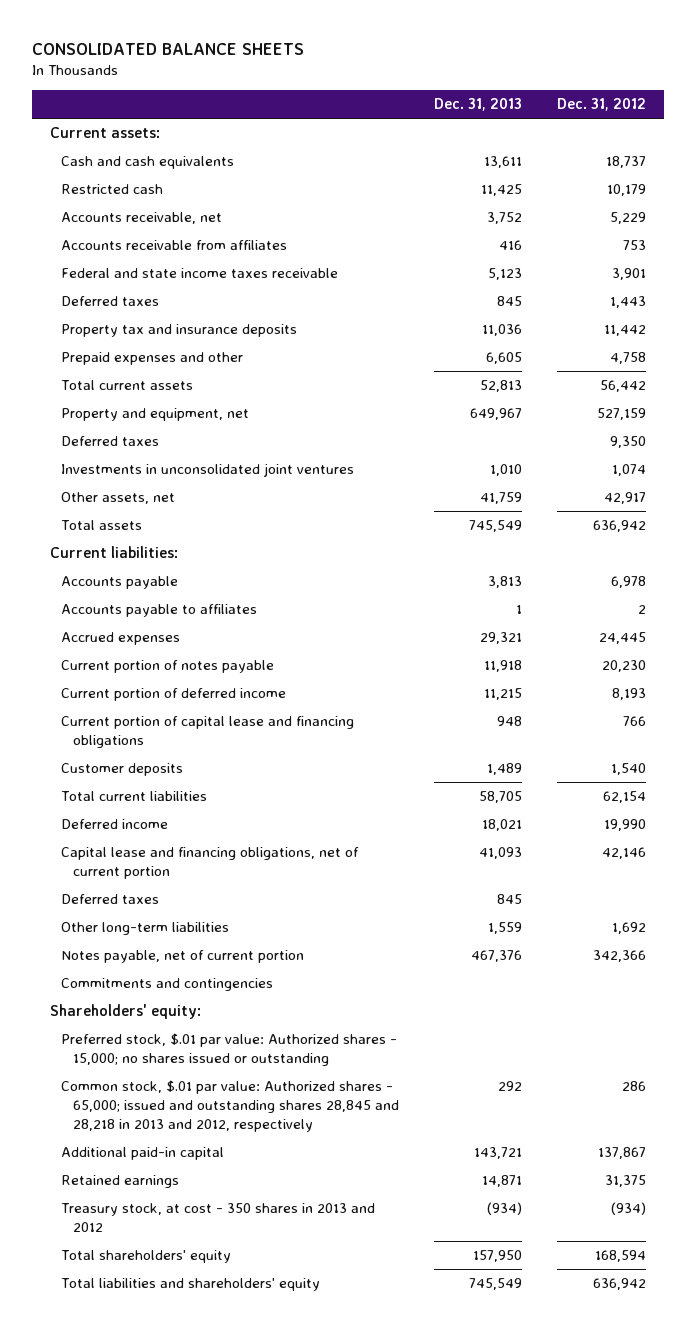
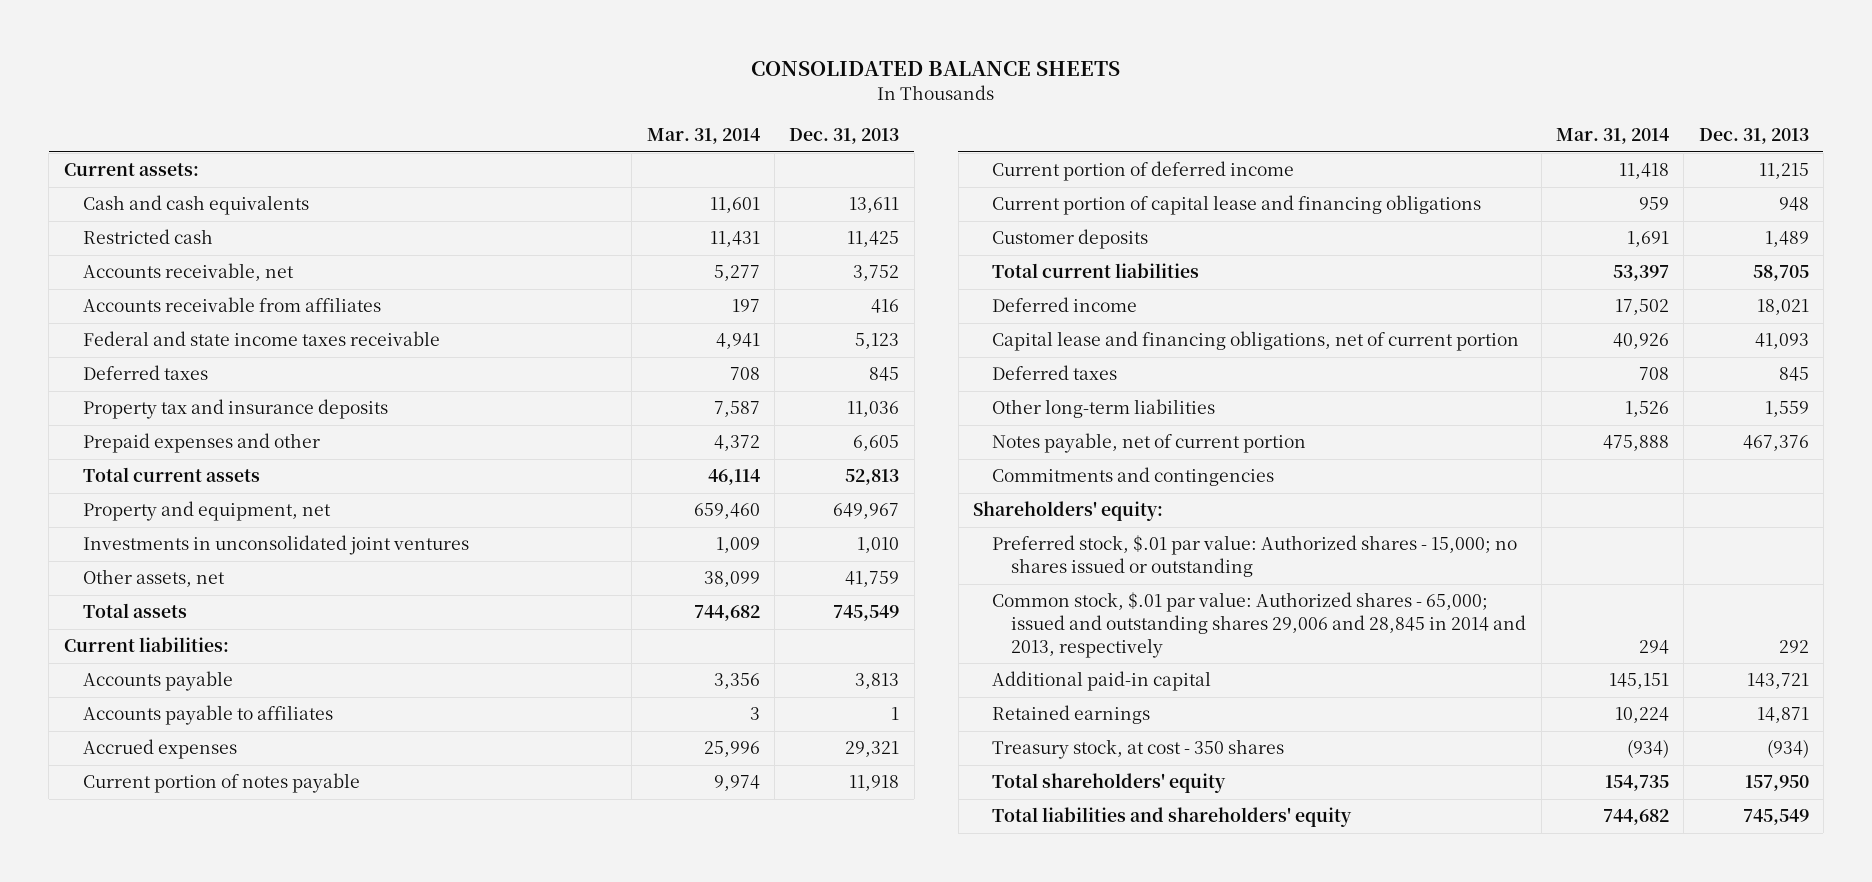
[557,98,647,112] Dec. 31, 2012 -> none
none -> [646,128,760,145] Mar. 31, 2014
[61,436,160,447] Deferred taxes -> none
[61,1080,400,1133] Common stock, $.01 par value: Authorized shares - 65,000; issued and outstanding shares 28,845 and 28,218 in 2013 and 2012, respectively -> [992,592,1527,658] Common stock, $.01 par value: Authorized shares - 65,000; issued and outstanding shares 29,006 and 28,845 in 2014 and 2013, respectively
[61,1203,376,1233] Treasury stock, at cost - 350 shares in 2013 and 2012 -> [992,739,1285,760] Treasury stock, at cost - 350 shares

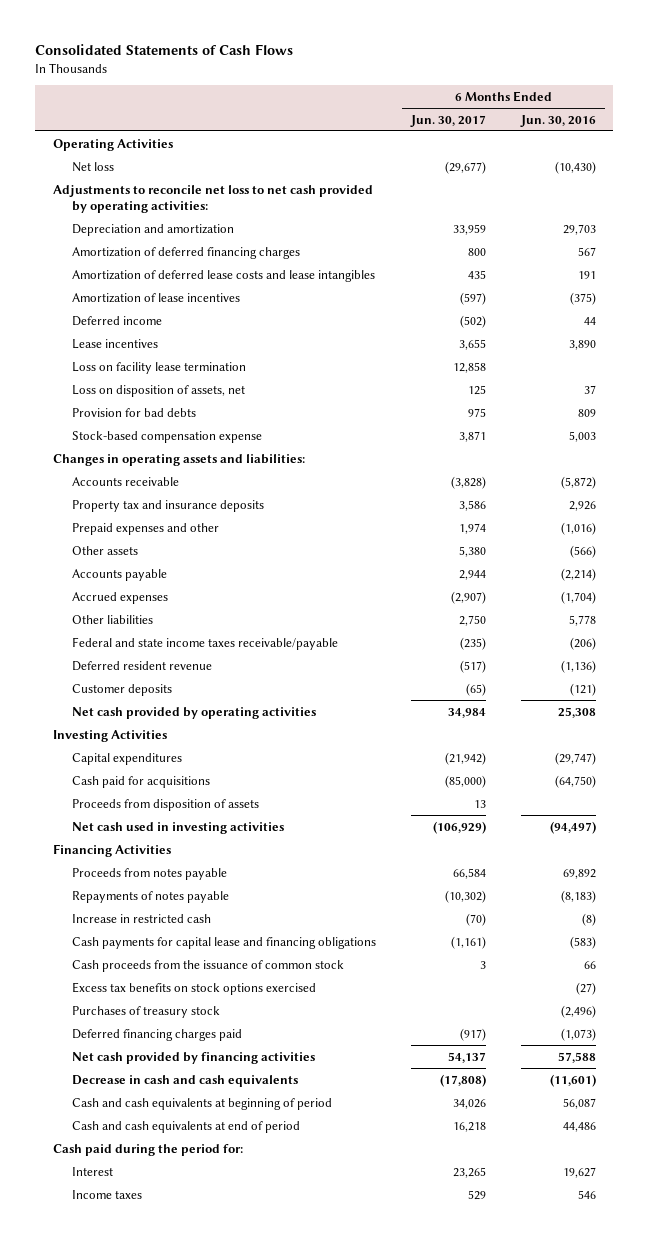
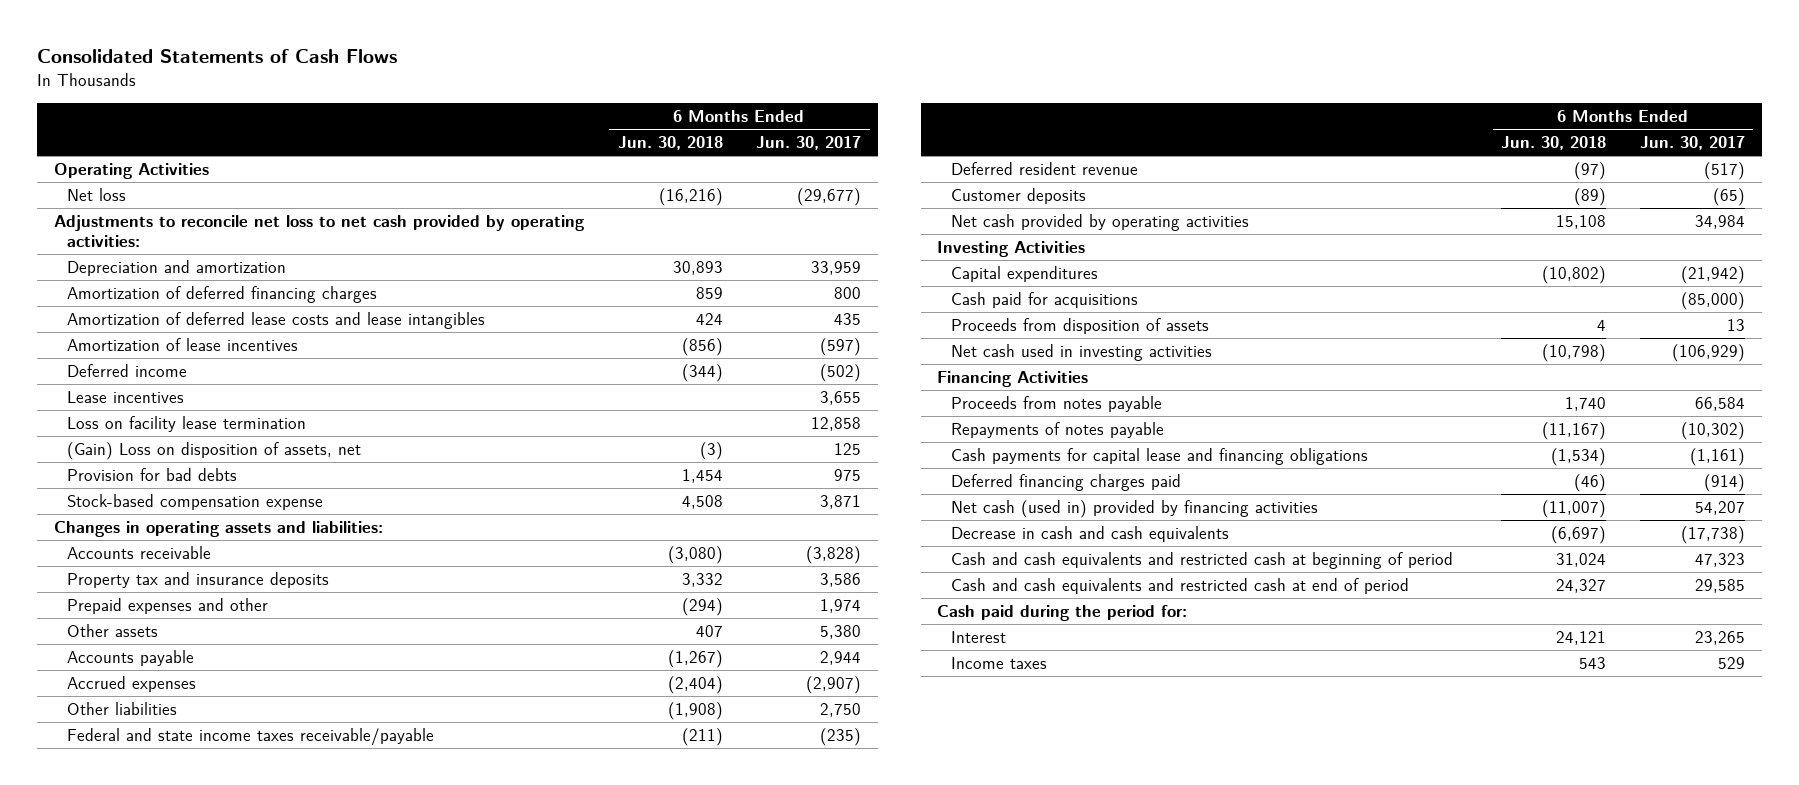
[519,114,596,127] Jun. 30, 2016 -> none
none -> [617,136,723,151] Jun. 30, 2018
[72,384,246,397] Loss on disposition of assets, net -> [67,441,362,460] (Gain) Loss on disposition of assets, net
[72,913,212,923] Increase in restricted cash -> none
[72,959,345,972] Cash proceeds from the issuance of common stock -> none
[72,981,317,995] Excess tax benefits on stock options exercised -> none
[72,1005,221,1018] Purchases of treasury stock -> none
[460,1027,487,1041] (917) -> [1703,473,1745,492] (914)
[72,1051,316,1064] Net cash provided by financing activities -> [950,499,1318,518] Net cash (used in) provided by financing activities
[448,1051,487,1063] 54,137 -> [1694,500,1745,515] 54,207
[440,1073,487,1087] (17,808) -> [1680,525,1745,544] (17,738)
[72,1097,333,1110] Cash and cash equivalents at beginning of period -> [950,551,1453,569] Cash and cash equivalents and restricted cash at beginning of period
[453,1098,487,1109] 34,026 -> [1694,552,1745,567] 47,323
[72,1120,301,1133] Cash and cash equivalents at end of period -> [950,577,1409,594] Cash and cash equivalents and restricted cash at end of period
[453,1121,487,1132] 16,218 -> [1694,578,1745,593] 29,585

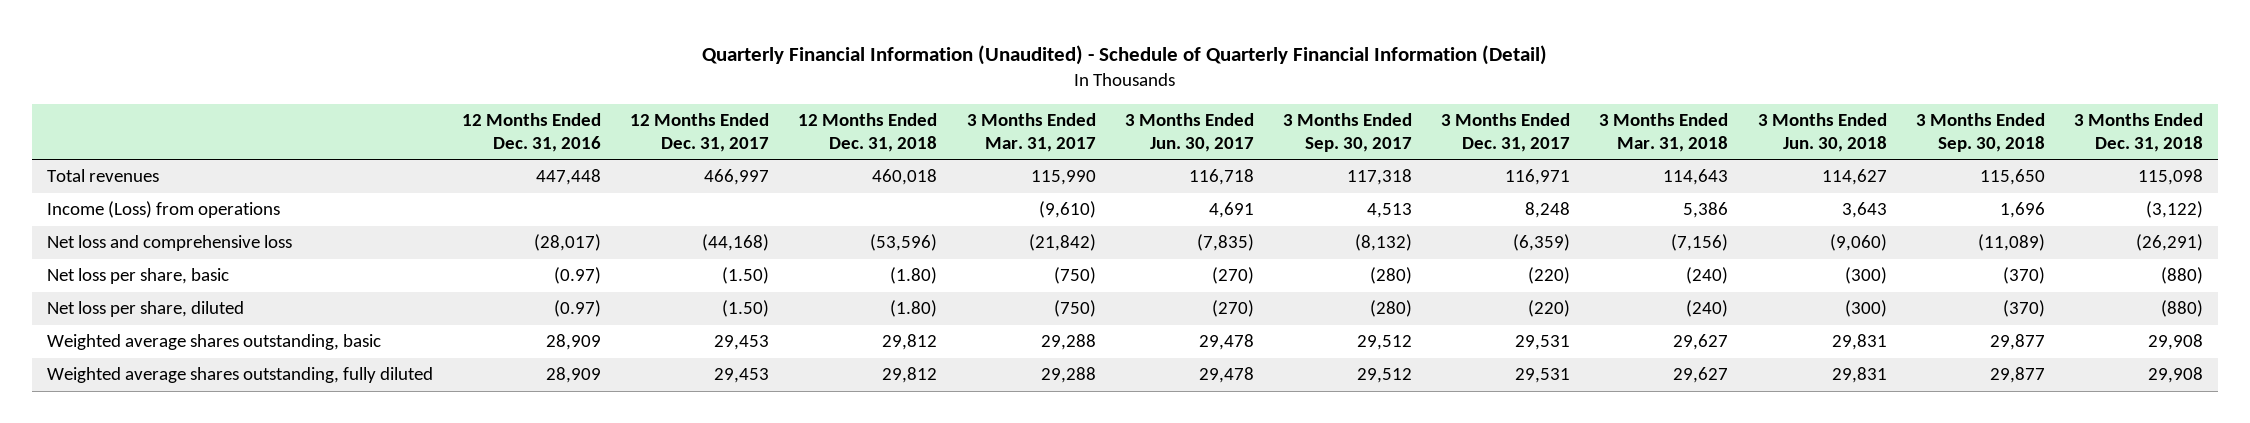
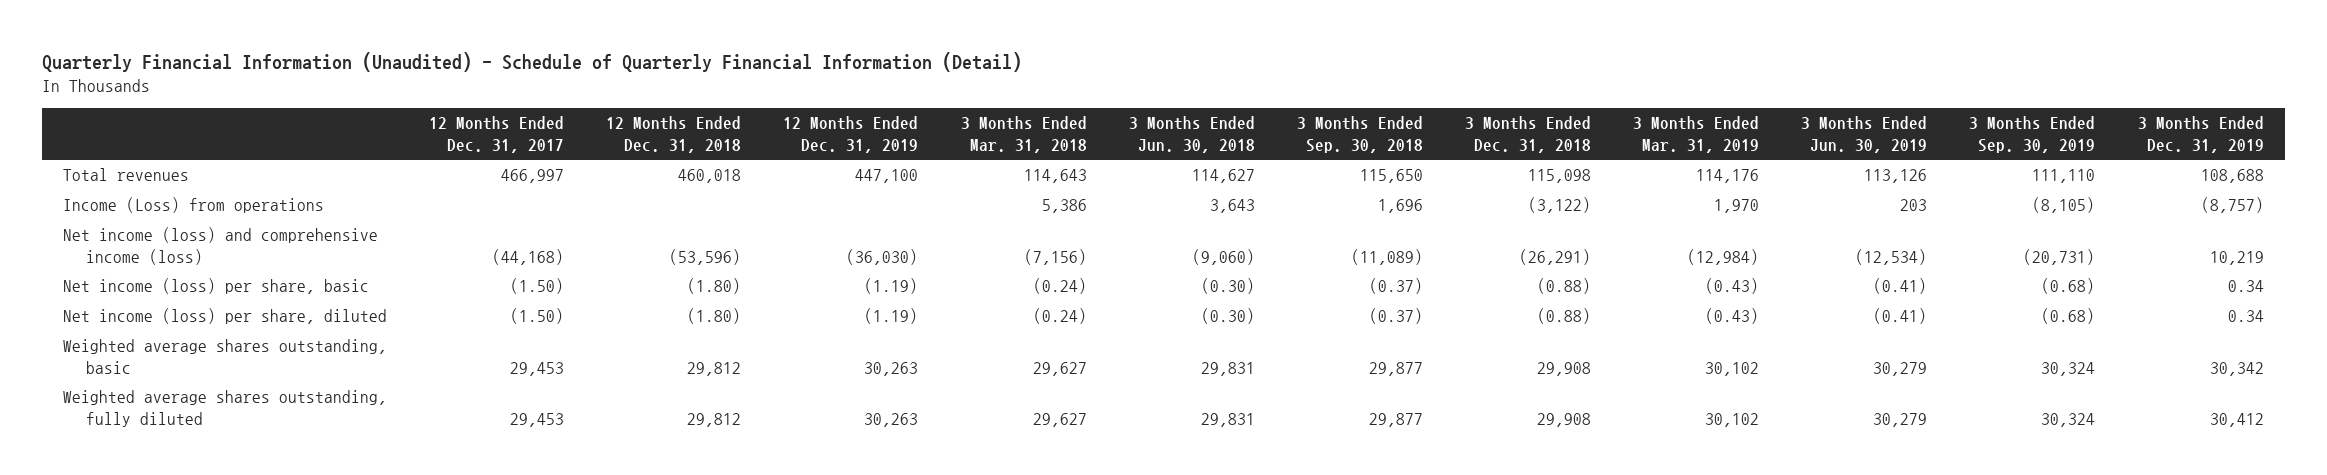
[462,113,602,153] 12 Months Ended Dec. 31, 2016 -> none
[966,113,1096,153] 3 Months Ended Mar. 31, 2017 -> none
[1124,113,1254,153] 3 Months Ended Jun. 30, 2017 -> none
[1283,113,1413,153] 3 Months Ended Sep. 30, 2017 -> none
[1441,113,1571,153] 3 Months Ended Dec. 31, 2017 -> none
none -> [783,116,919,153] 12 Months Ended Dec. 31, 2019
none -> [1633,116,1760,153] 3 Months Ended Mar. 31, 2019
none -> [1801,116,1928,153] 3 Months Ended Jun. 30, 2019
none -> [1969,116,2096,153] 3 Months Ended Sep. 30, 2019
none -> [2137,116,2264,153] 3 Months Ended Dec. 31, 2019
[46,235,292,252] Net loss and comprehensive loss -> [62,227,378,265] Net income (loss) and comprehensive income (loss)
[46,268,229,285] Net loss per share, basic -> [62,278,369,295] Net income (loss) per share, basic
[1686,267,1729,285] (240) -> [1032,278,1087,295] (0.24)
[1844,267,1887,285] (300) -> [1200,278,1255,295] (0.30)
[2002,267,2045,285] (370) -> [1368,278,1423,295] (0.37)
[2161,267,2204,285] (880) -> [1536,278,1591,295] (0.88)
[46,301,244,318] Net loss per share, diluted -> [62,308,387,325] Net income (loss) per share, diluted
[1686,300,1729,318] (240) -> [1032,308,1087,325] (0.24)
[1844,300,1887,318] (300) -> [1200,308,1255,325] (0.30)
[2002,300,2045,318] (370) -> [1368,308,1423,325] (0.37)
[2161,300,2204,318] (880) -> [1536,308,1591,325] (0.88)

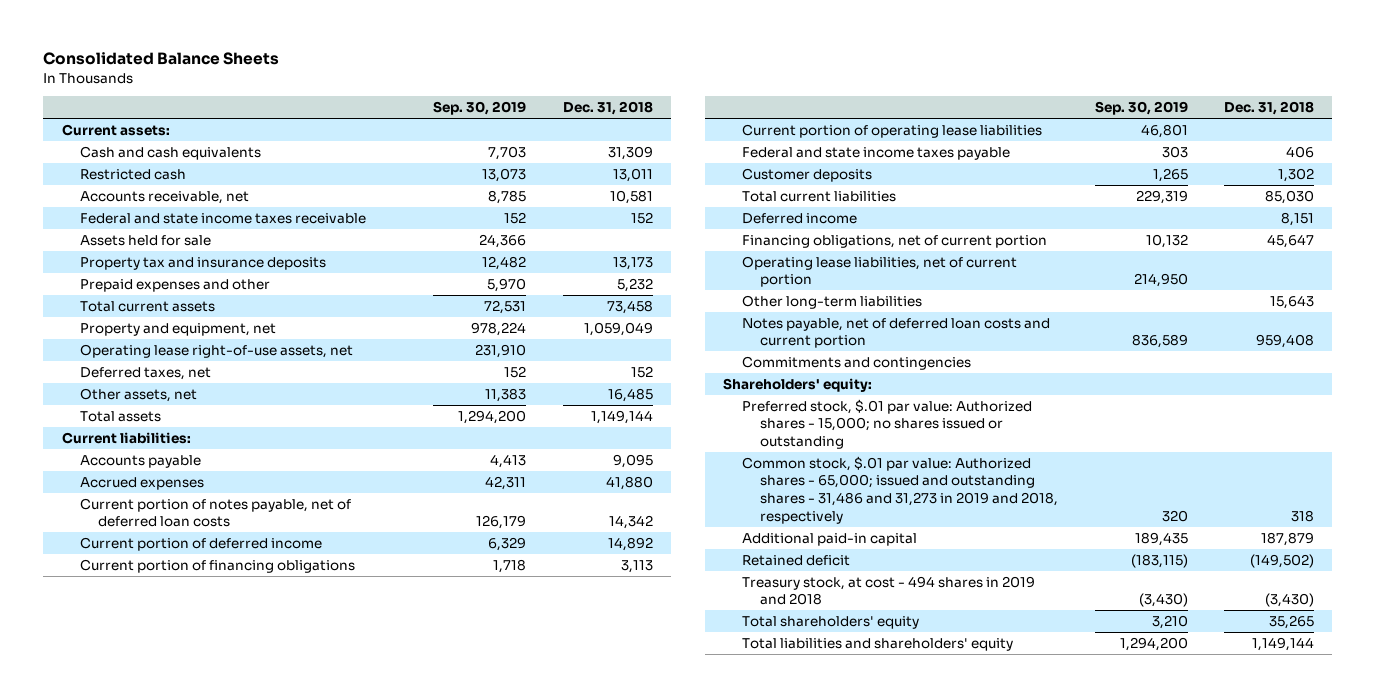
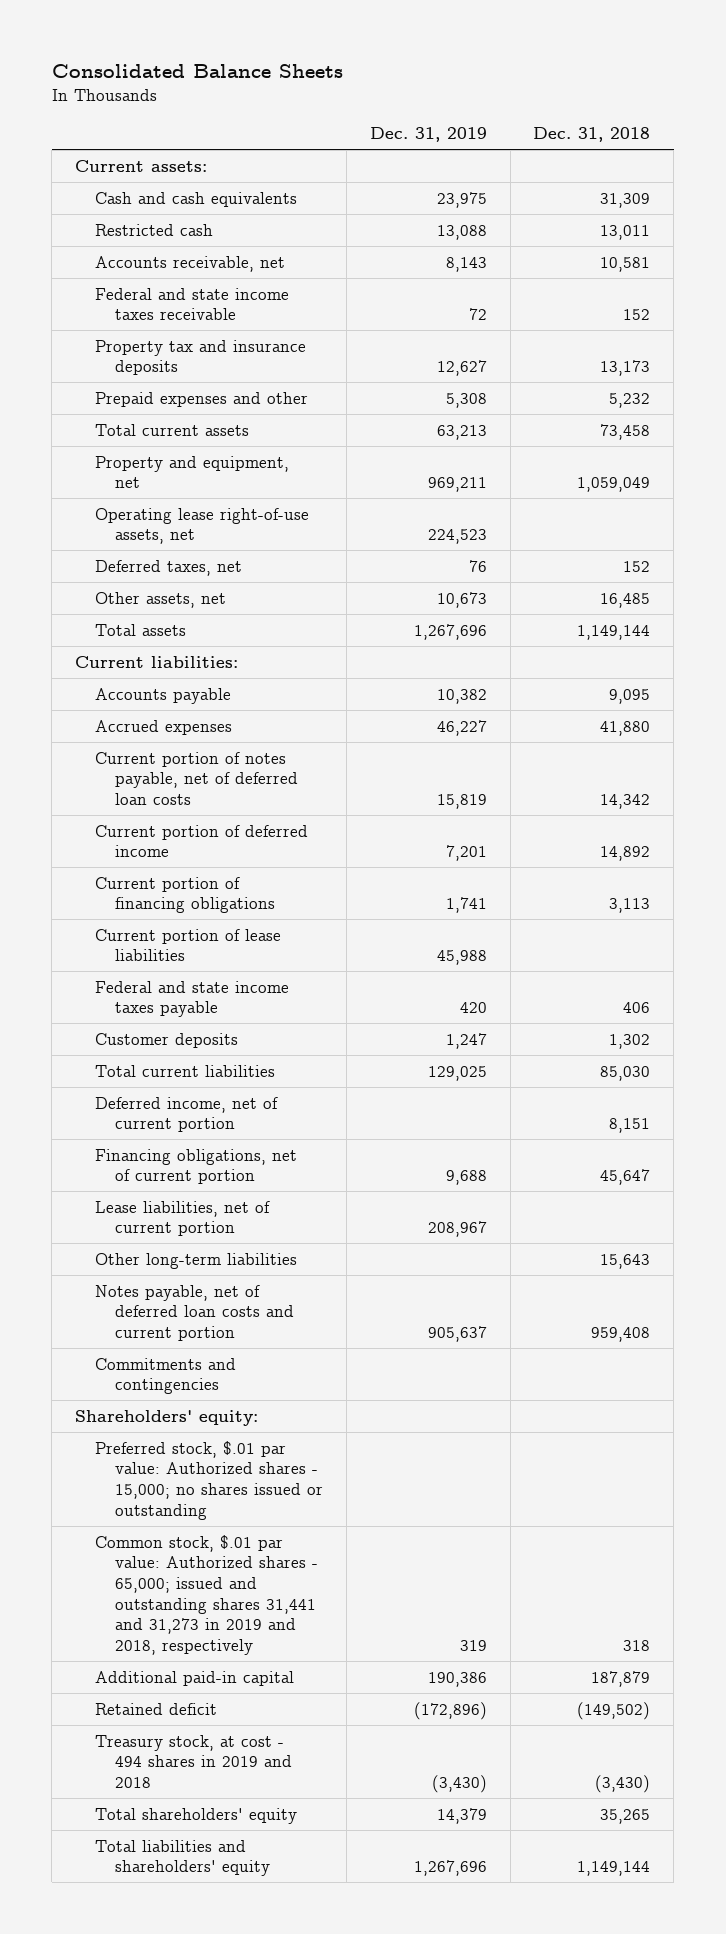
[433,101,527,116] Sep. 30, 2019 -> none
none -> [369,127,487,143] Dec. 31, 2019
[79,234,211,246] Assets held for sale -> none
[741,123,1042,138] Current portion of operating lease liabilities -> [95,928,282,962] Current portion of lease liabilities
[741,212,857,224] Deferred income -> [95,1096,279,1133] Deferred income, net of current portion
[741,255,1017,288] Operating lease liabilities, net of current portion -> [95,1200,271,1237] Lease liabilities, net of current portion
[741,455,1058,524] Common stock, $.01 par value: Authorized shares - 65,000; issued and outstanding shares - 31,486 and 31,273 in 2019 and 2018, respectively -> [95,1534,318,1656] Common stock, $.01 par value: Authorized shares - 65,000; issued and outstanding shares 31,441 and 31,273 in 2019 and 2018, respectively

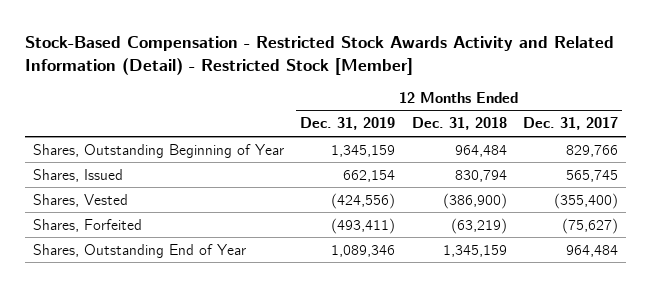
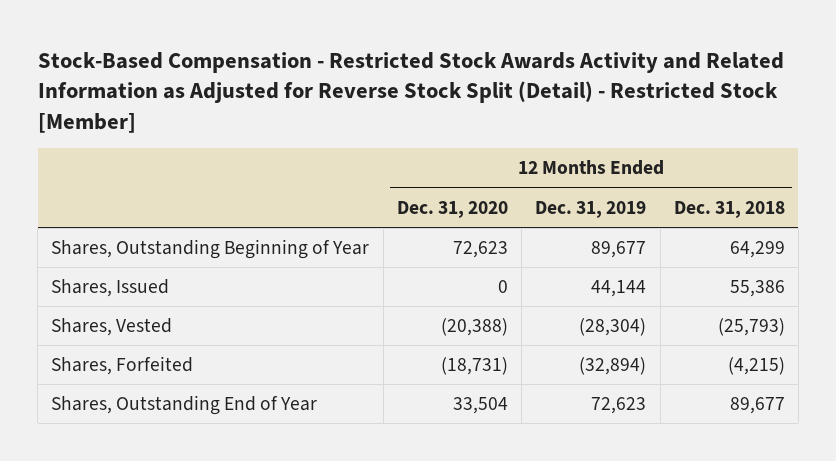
[24,35,614,75] Stock-Based Compensation - Restricted Stock Awards Activity and Related Information (Detail) - Restricted Stock [Member] -> [37,52,784,133] Stock-Based Compensation - Restricted Stock Awards Activity and Related Information as Adjusted for Reverse Stock Split (Detail) - Restricted Stock [Member]
[523,117,619,131] Dec. 31, 2017 -> none
none -> [396,200,508,218] Dec. 31, 2020
[331,144,396,157] 1,345,159 -> [591,241,647,259] 89,677
[454,144,507,157] 964,484 -> [729,241,785,259] 64,299
[343,169,396,182] 662,154 -> [591,280,647,298] 44,144
[454,169,507,182] 830,794 -> [729,280,785,298] 55,386
[331,192,396,209] (424,556) -> [579,318,647,337] (28,304)
[442,192,507,209] (386,900) -> [717,318,785,337] (25,793)
[331,217,396,234] (493,411) -> [579,357,647,376] (32,894)
[450,217,507,234] (63,219) -> [727,357,785,376] (4,215)
[331,244,396,257] 1,089,346 -> [591,397,647,415] 72,623
[442,244,507,257] 1,345,159 -> [729,397,785,415] 89,677

